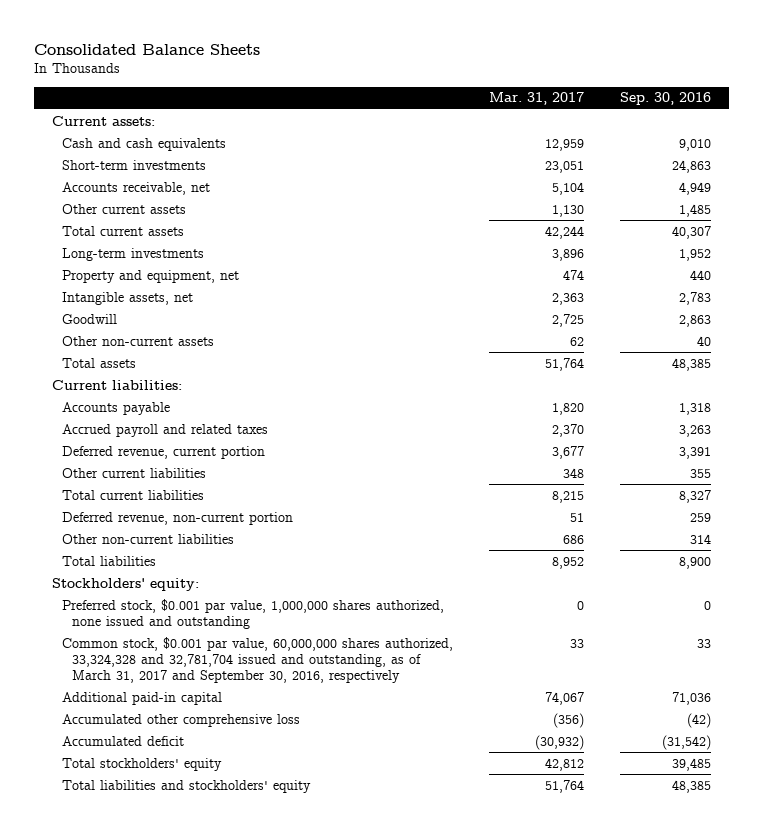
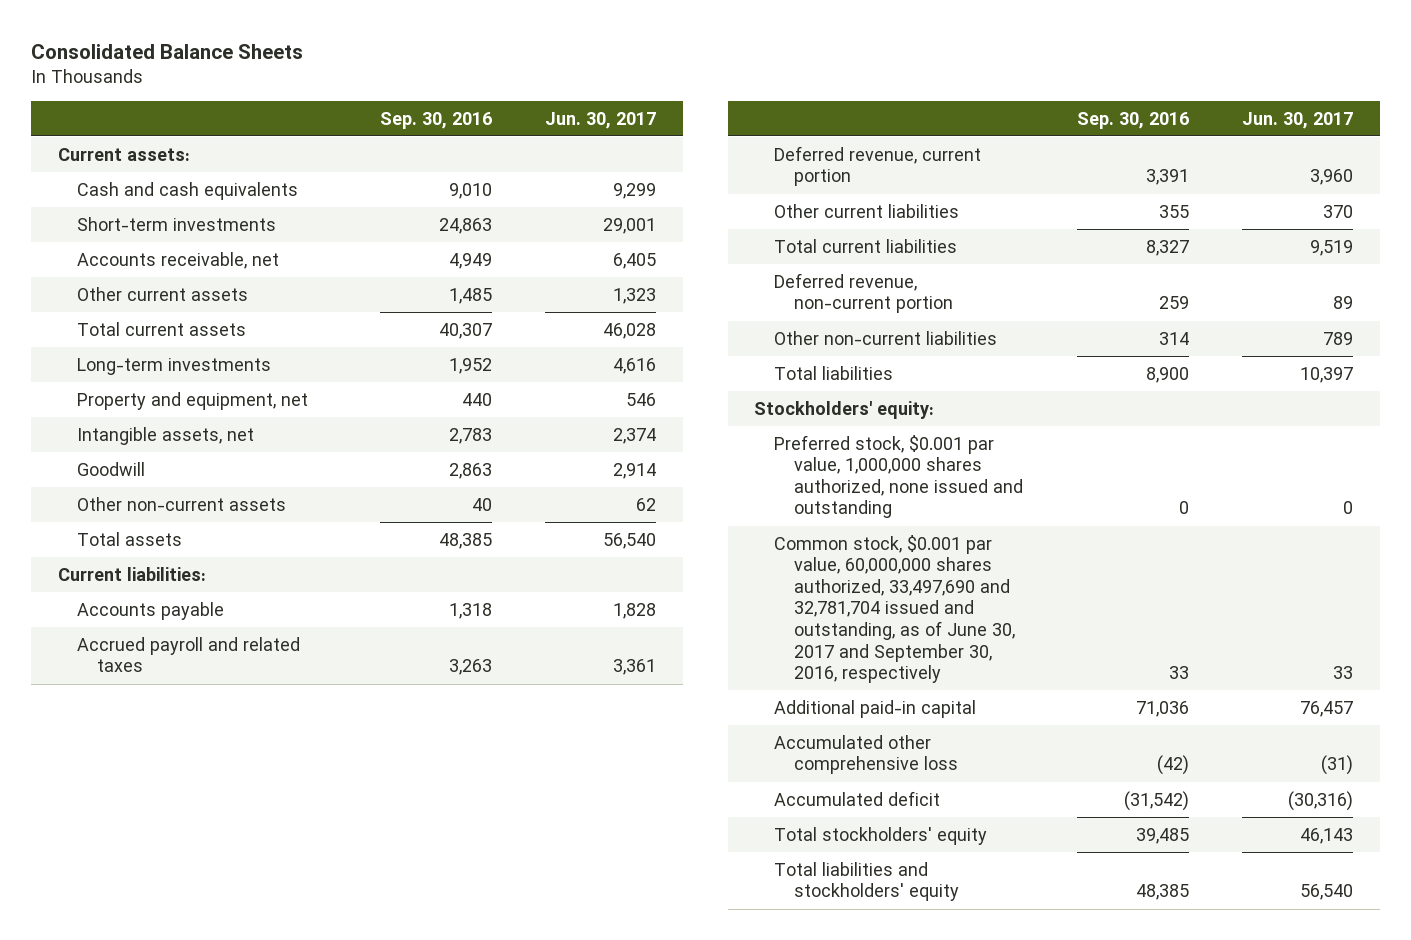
[488,92,584,106] Mar. 31, 2017 -> none
none -> [545,111,657,129] Jun. 30, 2017
[61,636,453,683] Common stock, $0.001 par value, 60,000,000 shares authorized, 33,324,328 and 32,781,704 issued and outstanding, as of March 31, 2017 and September 30, 2016, respectively -> [774,534,1016,684] Common stock, $0.001 par value, 60,000,000 shares authorized, 33,497,690 and 32,781,704 issued and outstanding, as of June 30, 2017 and September 30, 2016, respectively

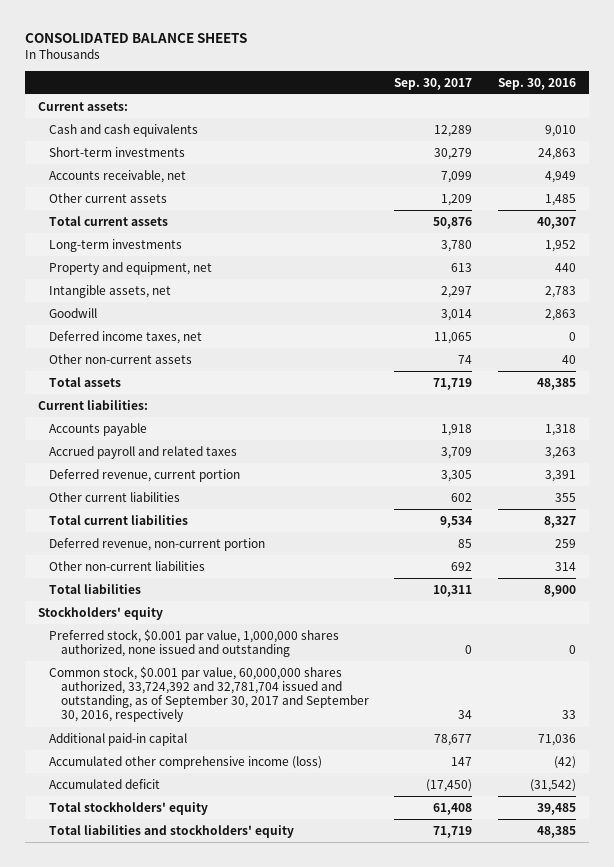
[30,43,303,59] Consolidated Balance Sheets -> [24,33,247,44] CONSOLIDATED BALANCE SHEETS
[545,111,657,129] Jun. 30, 2017 -> none
none -> [394,77,473,90] Sep. 30, 2017
none -> [49,330,203,344] Deferred income taxes, net
[754,400,935,419] Stockholders' equity: -> [37,606,163,620] Stockholders' equity
[774,534,1016,684] Common stock, $0.001 par value, 60,000,000 shares authorized, 33,497,690 and 32,781,704 issued and outstanding, as of June 30, 2017 and September 30, 2016, respectively -> [49,665,369,723] Common stock, $0.001 par value, 60,000,000 shares authorized, 33,724,392 and 32,781,704 issued and outstanding, as of September 30, 2017 and September 30, 2016, respectively
[774,734,959,775] Accumulated other comprehensive loss -> [49,755,323,769] Accumulated other comprehensive income (loss)

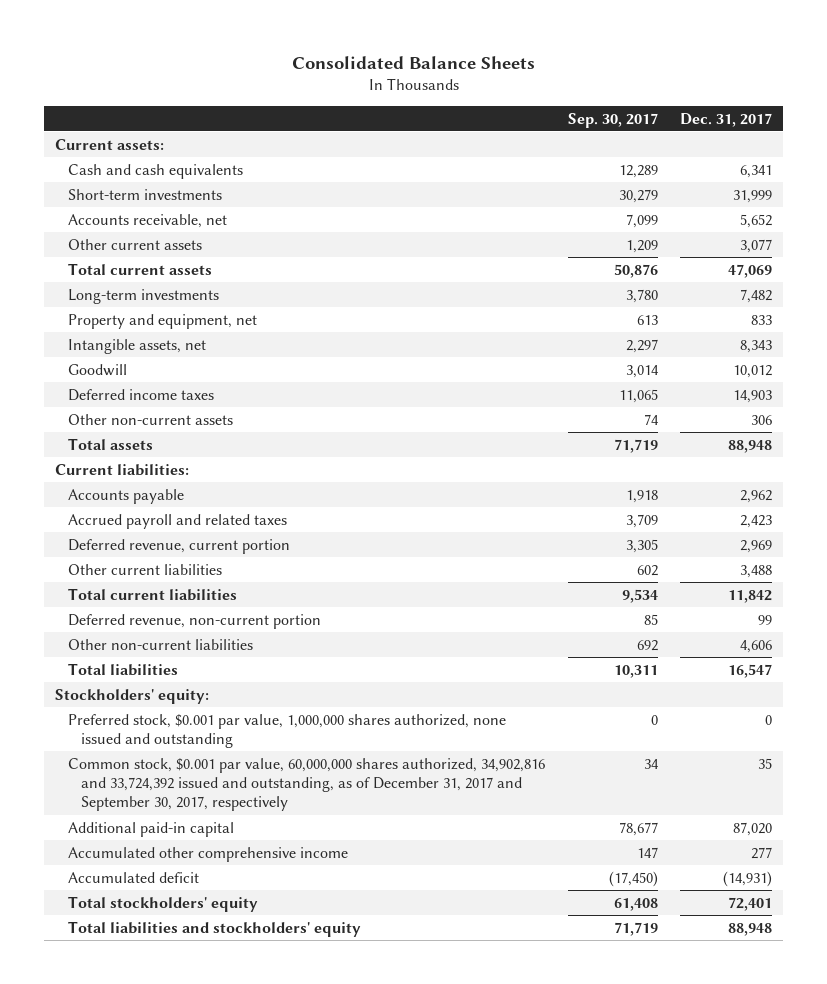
[24,33,247,44] CONSOLIDATED BALANCE SHEETS -> [291,55,535,69] Consolidated Balance Sheets
[497,77,576,90] Sep. 30, 2016 -> none
none -> [679,112,772,127] Dec. 31, 2017
[49,330,203,344] Deferred income taxes, net -> [68,388,215,401] Deferred income taxes
[37,606,163,620] Stockholders' equity -> [55,688,210,704] Stockholders' equity:
[49,665,369,723] Common stock, $0.001 par value, 60,000,000 shares authorized, 33,724,392 and 32,781,704 issued and outstanding, as of September 30, 2017 and September 30, 2016, respectively -> [68,757,546,812] Common stock, $0.001 par value, 60,000,000 shares authorized, 34,902,816 and 33,724,392 issued and outstanding, as of December 31, 2017 and September 30, 2017, respectively
[49,755,323,769] Accumulated other comprehensive income (loss) -> [68,846,349,862] Accumulated other comprehensive income

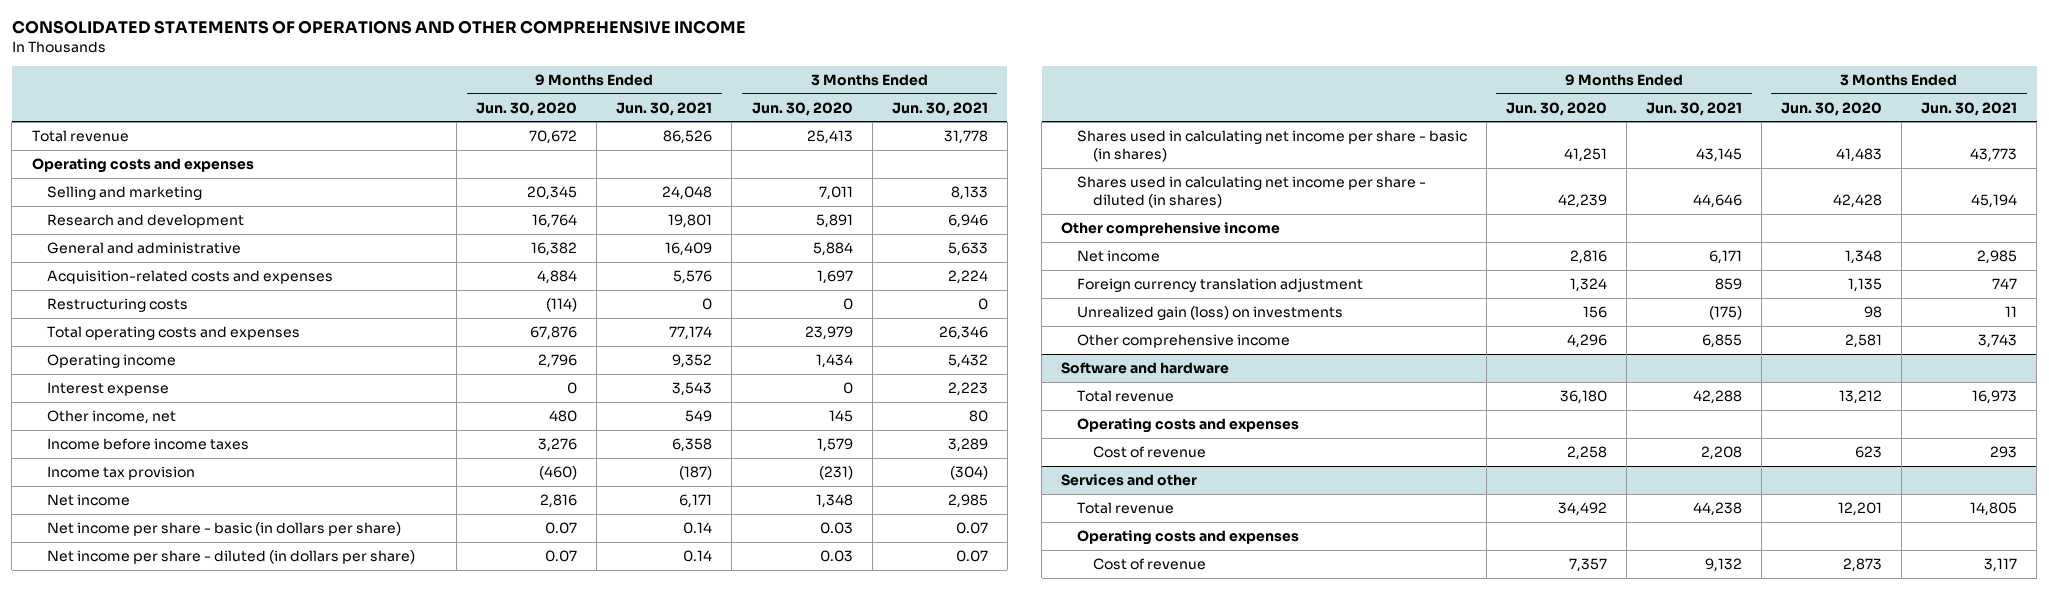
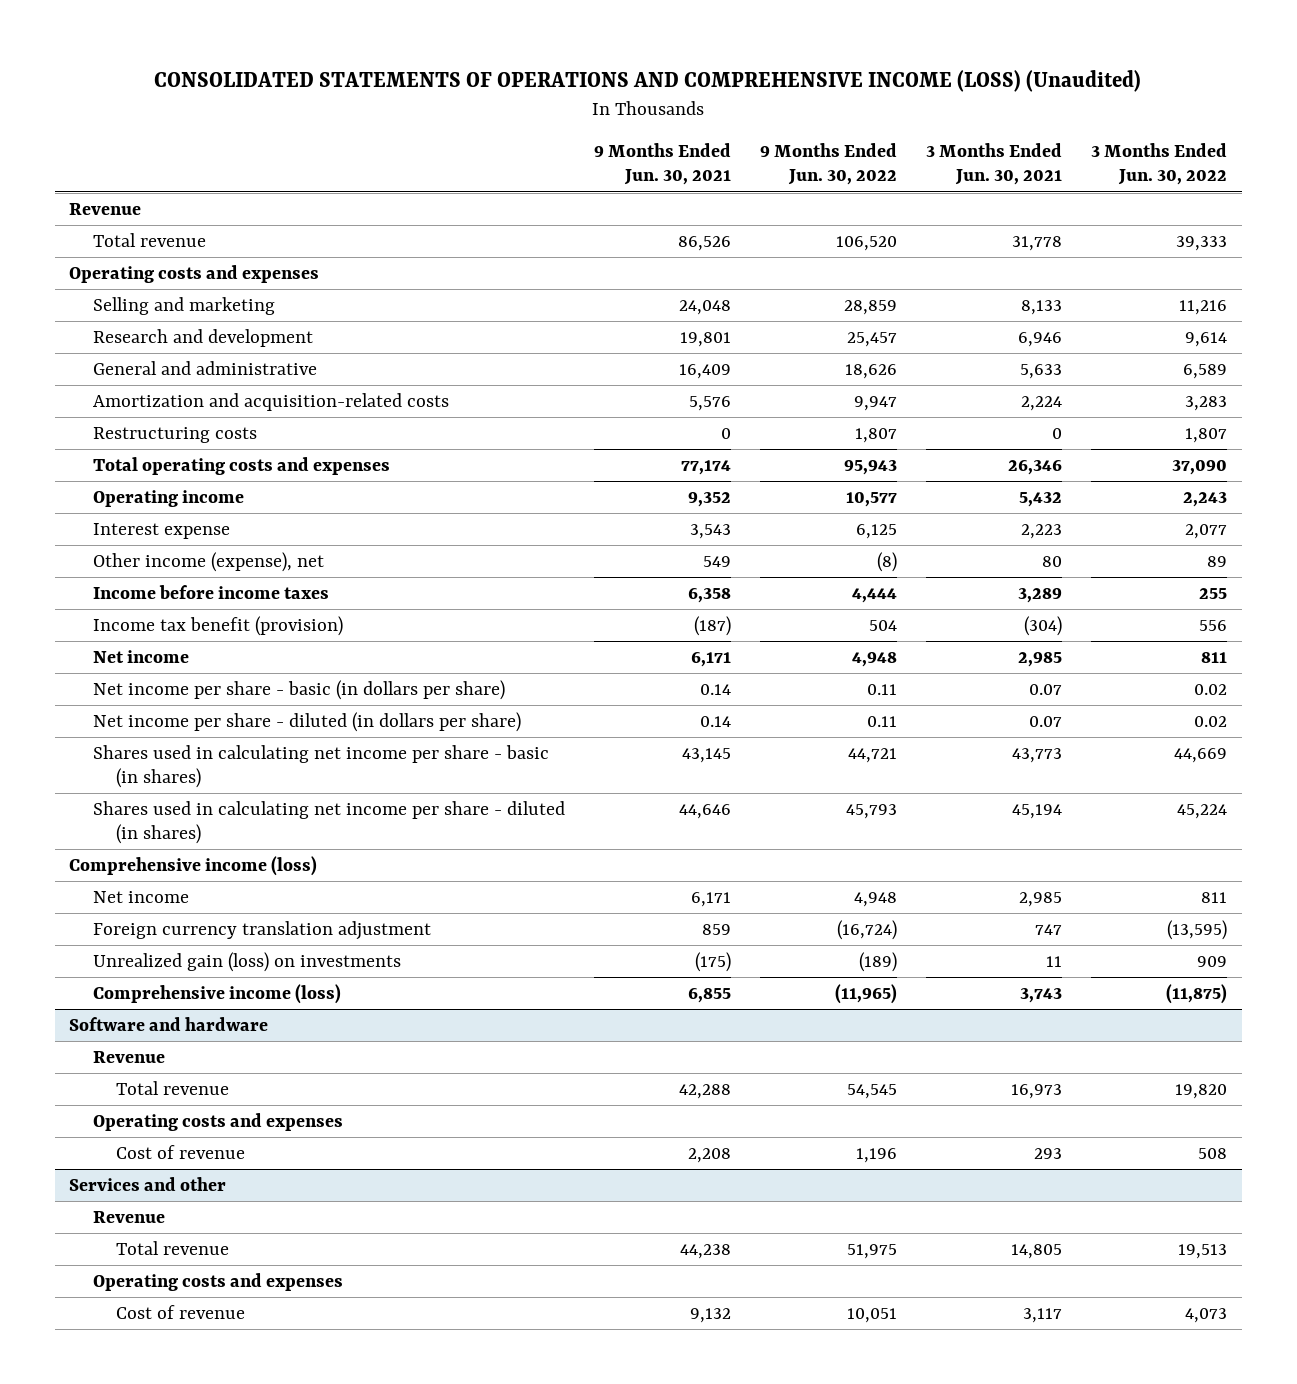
[11,20,746,35] CONSOLIDATED STATEMENTS OF OPERATIONS AND OTHER COMPREHENSIVE INCOME -> [154,69,1142,92] CONSOLIDATED STATEMENTS OF OPERATIONS AND COMPREHENSIVE INCOME (LOSS) (Unaudited)
[476,101,578,116] Jun. 30, 2020 -> none
[751,101,853,116] Jun. 30, 2020 -> none
none -> [760,143,898,186] 9 Months Ended Jun. 30, 2022
none -> [1091,143,1228,186] 3 Months Ended Jun. 30, 2022
none -> [69,203,142,216] Revenue
[47,269,334,284] Acquisition-related costs and expenses -> [92,393,449,412] Amortization and acquisition-related costs
[47,409,177,424] Other income, net -> [92,552,324,573] Other income (expense), net
[47,465,196,480] Income tax provision -> [92,616,343,637] Income tax benefit (provision)
[1061,221,1281,236] Other comprehensive income -> [69,856,318,877] Comprehensive income (loss)
[1076,333,1290,348] Other comprehensive income -> [92,984,341,1005] Comprehensive income (loss)
none -> [92,1051,165,1064] Revenue
none -> [92,1211,165,1224] Revenue

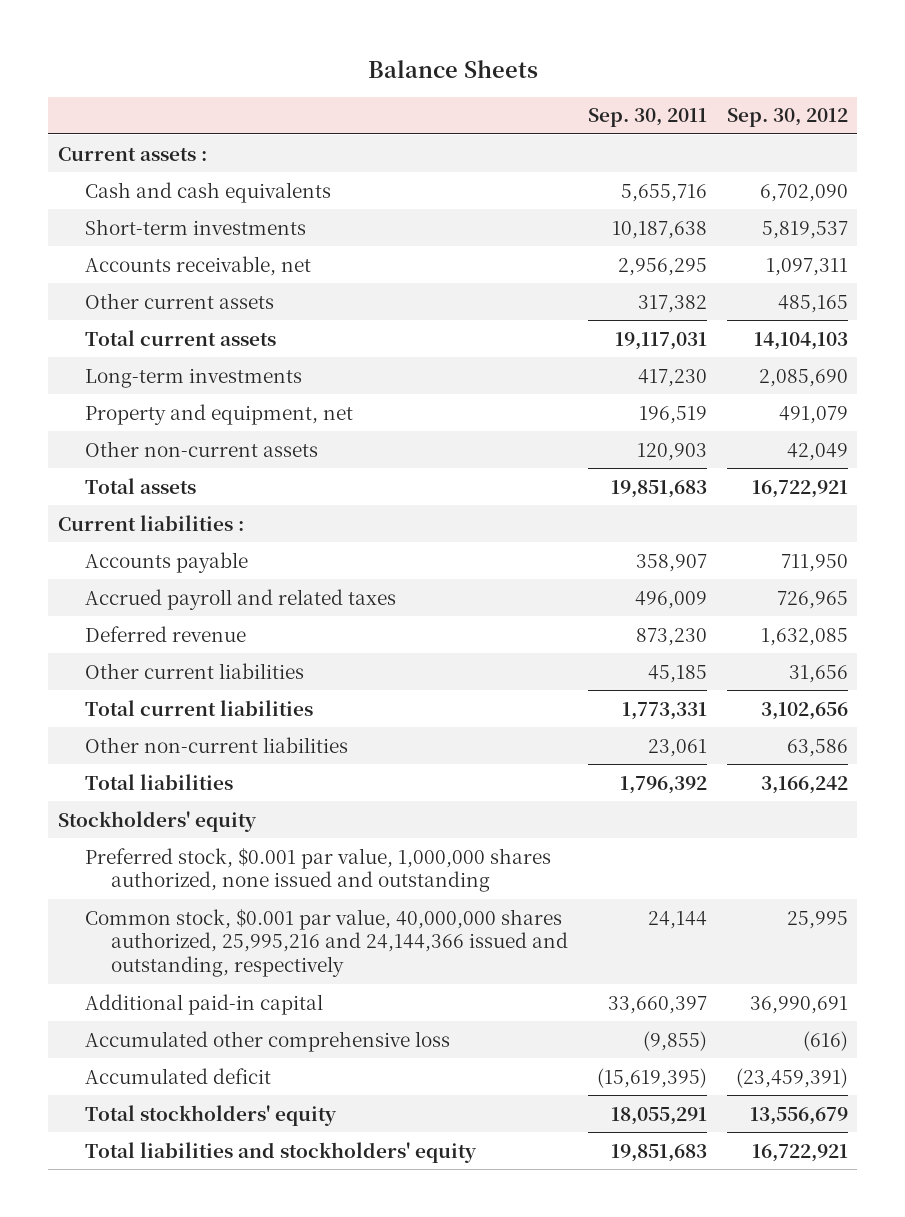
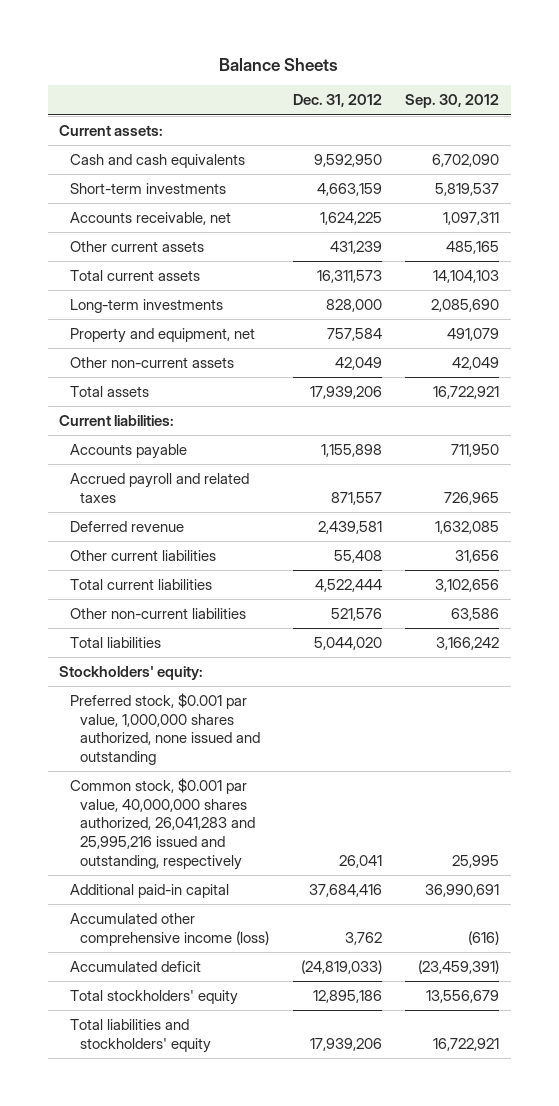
[588,108,708,128] Sep. 30, 2011 -> none
none -> [292,94,382,108] Dec. 31, 2012
[57,146,207,161] Current assets : -> [59,125,164,137] Current assets:
[57,514,244,531] Current liabilities : -> [59,415,175,427] Current liabilities:
[57,810,257,832] Stockholders' equity -> [59,666,204,681] Stockholders' equity:
[84,908,569,978] Common stock, $0.001 par value, 40,000,000 shares authorized, 25,995,216 and 24,144,366 issued and outstanding, respectively -> [69,778,256,870] Common stock, $0.001 par value, 40,000,000 shares authorized, 26,041,283 and 25,995,216 issued and outstanding, respectively
[84,1030,450,1052] Accumulated other comprehensive loss -> [69,913,270,946] Accumulated other comprehensive income (loss)

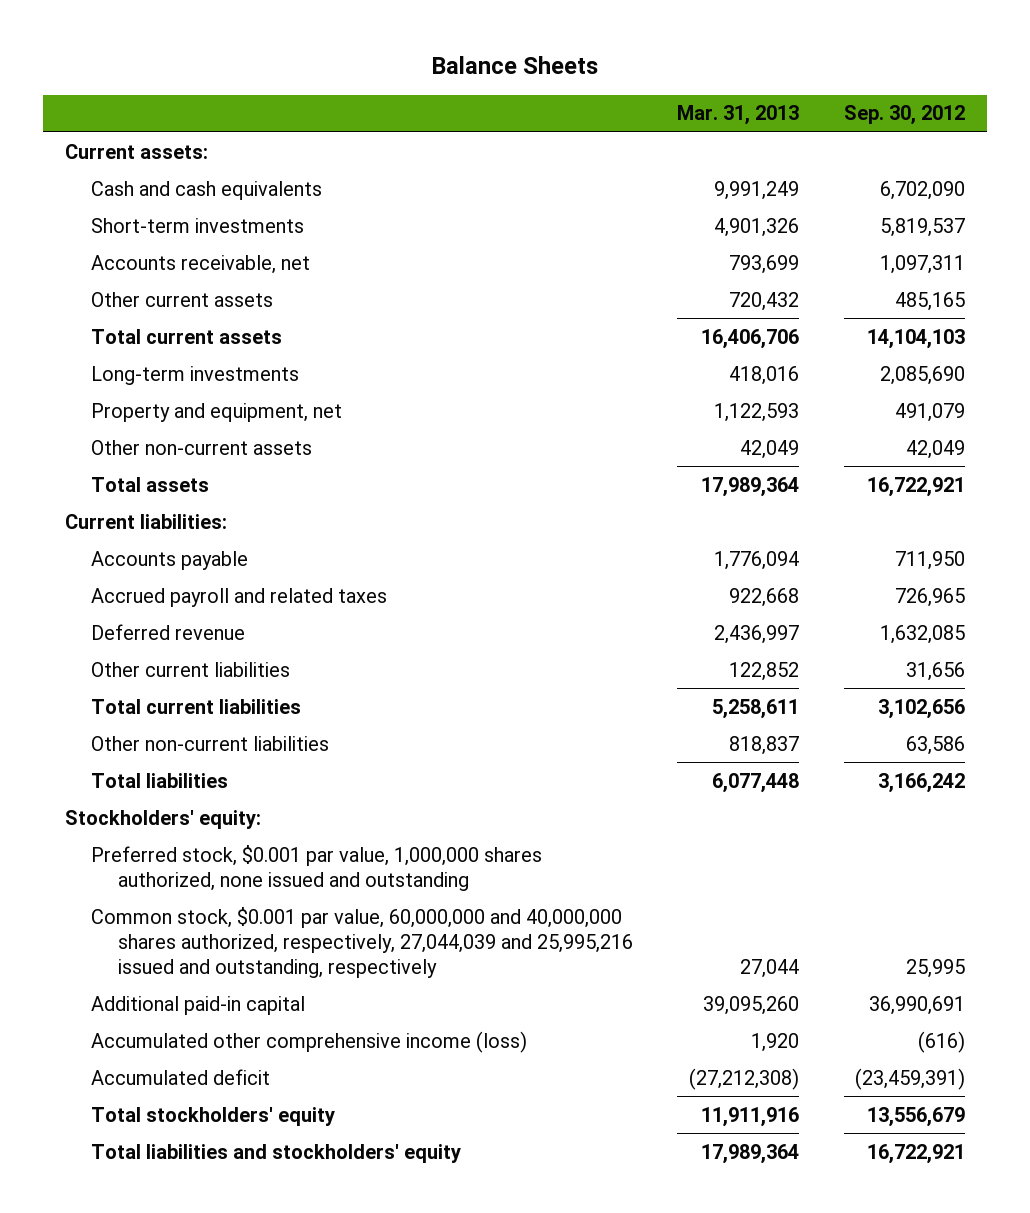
[292,94,382,108] Dec. 31, 2012 -> none
none -> [677,105,800,126] Mar. 31, 2013
[69,778,256,870] Common stock, $0.001 par value, 40,000,000 shares authorized, 26,041,283 and 25,995,216 issued and outstanding, respectively -> [91,906,633,978] Common stock, $0.001 par value, 60,000,000 and 40,000,000 shares authorized, respectively, 27,044,039 and 25,995,216 issued and outstanding, respectively

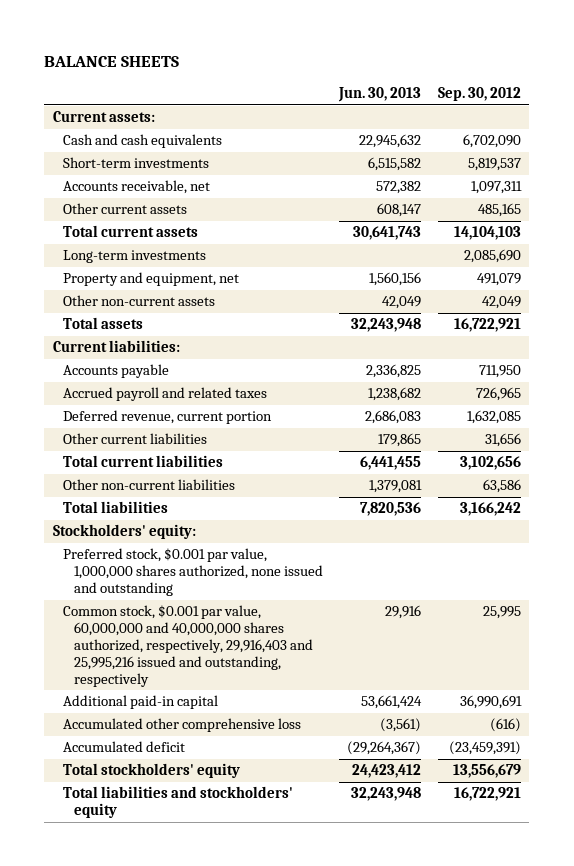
[431,56,598,75] Balance Sheets -> [44,56,180,68] BALANCE SHEETS
[677,105,800,126] Mar. 31, 2013 -> none
none -> [338,87,422,103] Jun. 30, 2013
[91,623,246,640] Deferred revenue -> [63,410,273,425] Deferred revenue, current portion
[91,906,633,978] Common stock, $0.001 par value, 60,000,000 and 40,000,000 shares authorized, respectively, 27,044,039 and 25,995,216 issued and outstanding, respectively -> [63,605,313,688] Common stock, $0.001 par value, 60,000,000 and 40,000,000 shares authorized, respectively, 29,916,403 and 25,995,216 issued and outstanding, respectively
[91,1030,528,1053] Accumulated other comprehensive income (loss) -> [63,718,302,733] Accumulated other comprehensive loss

